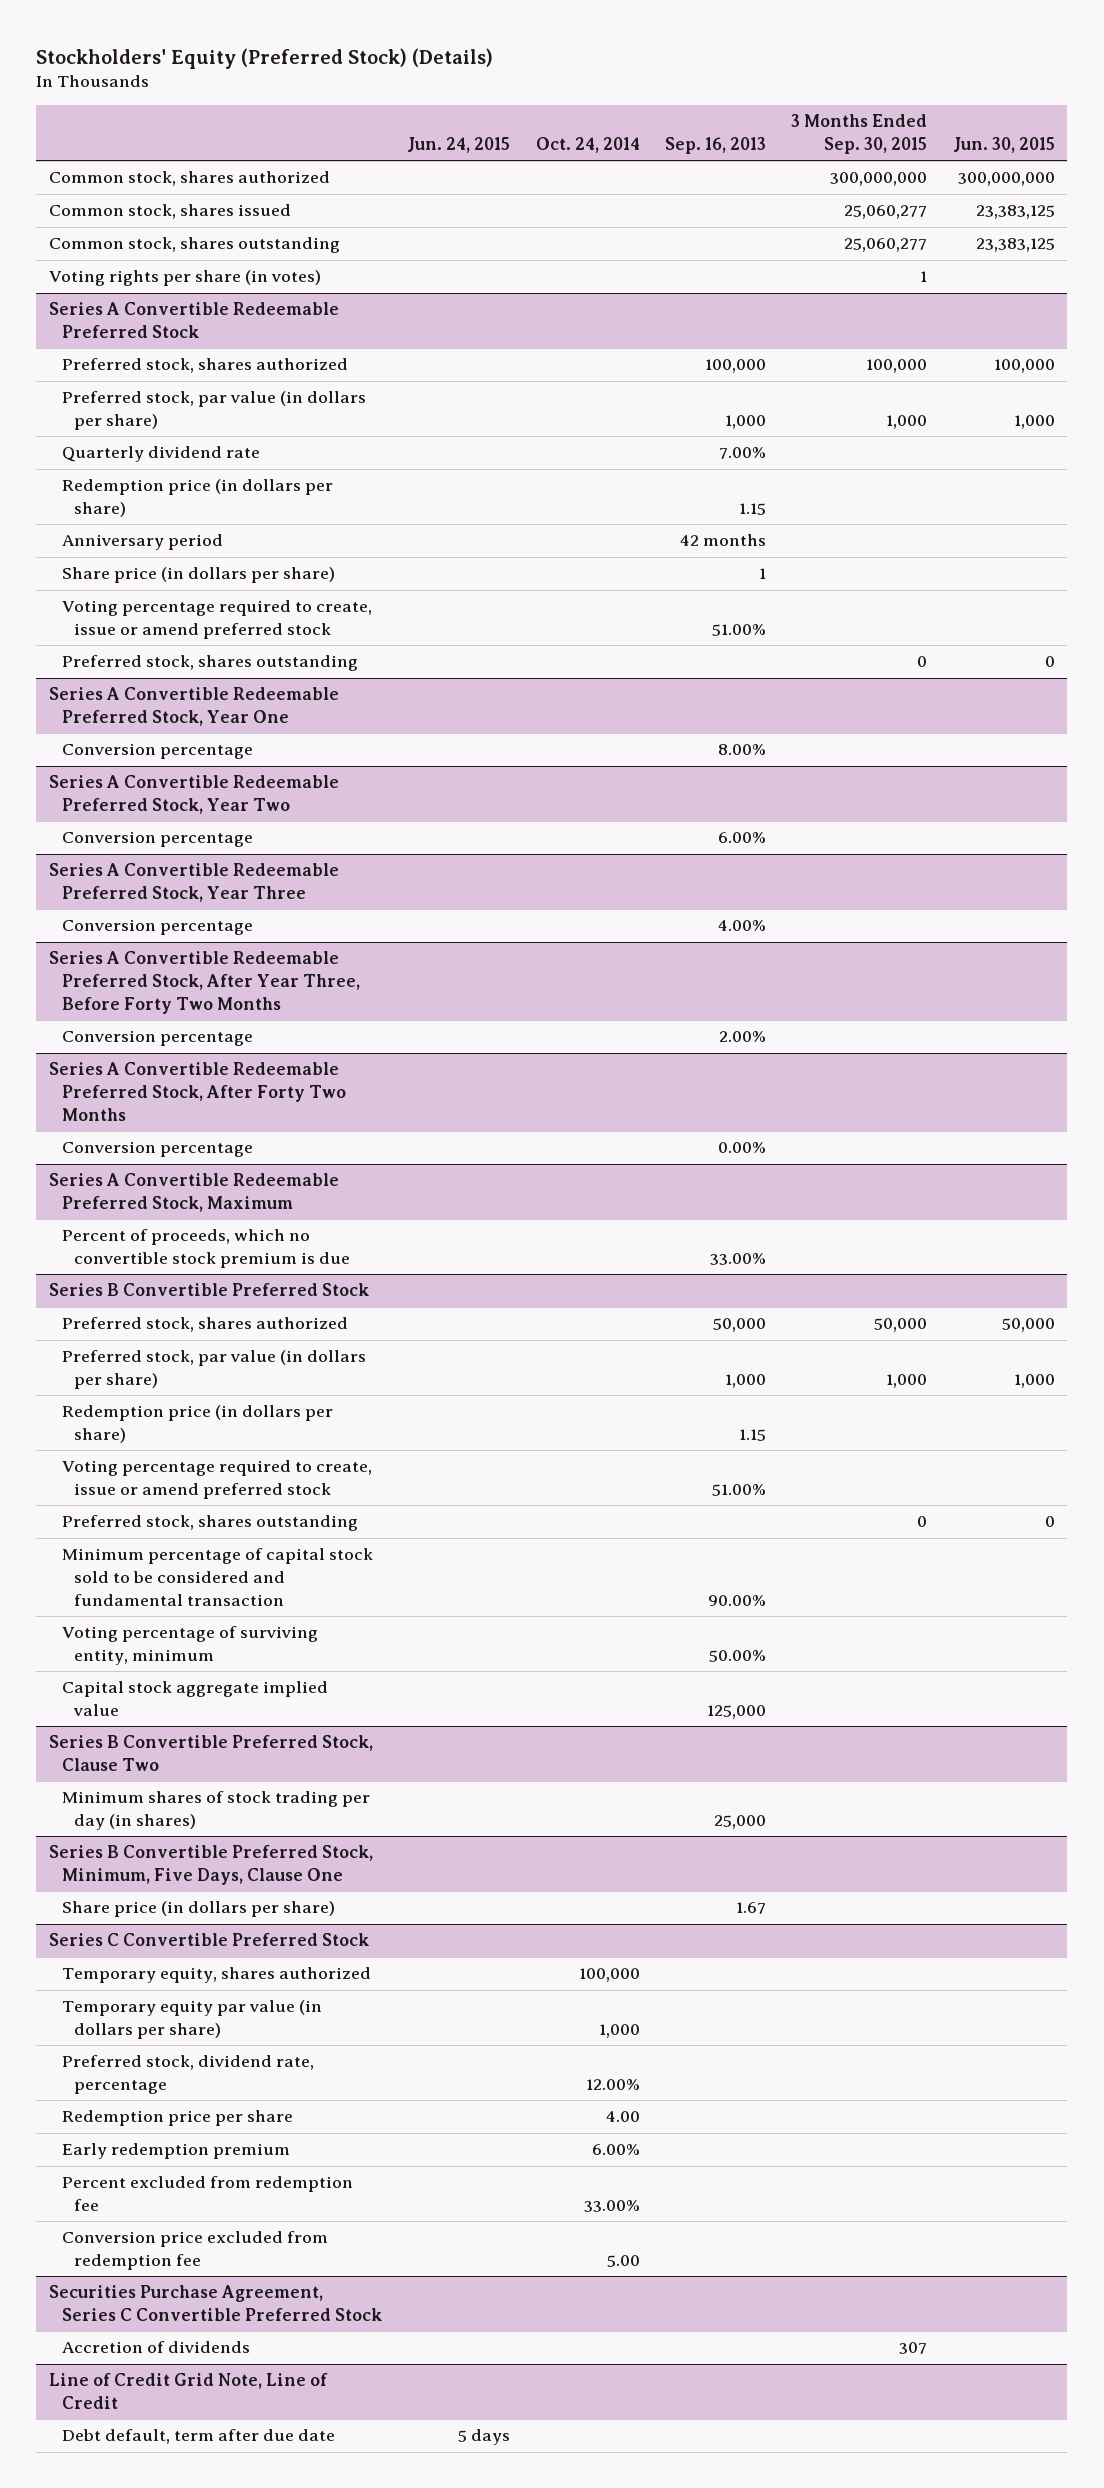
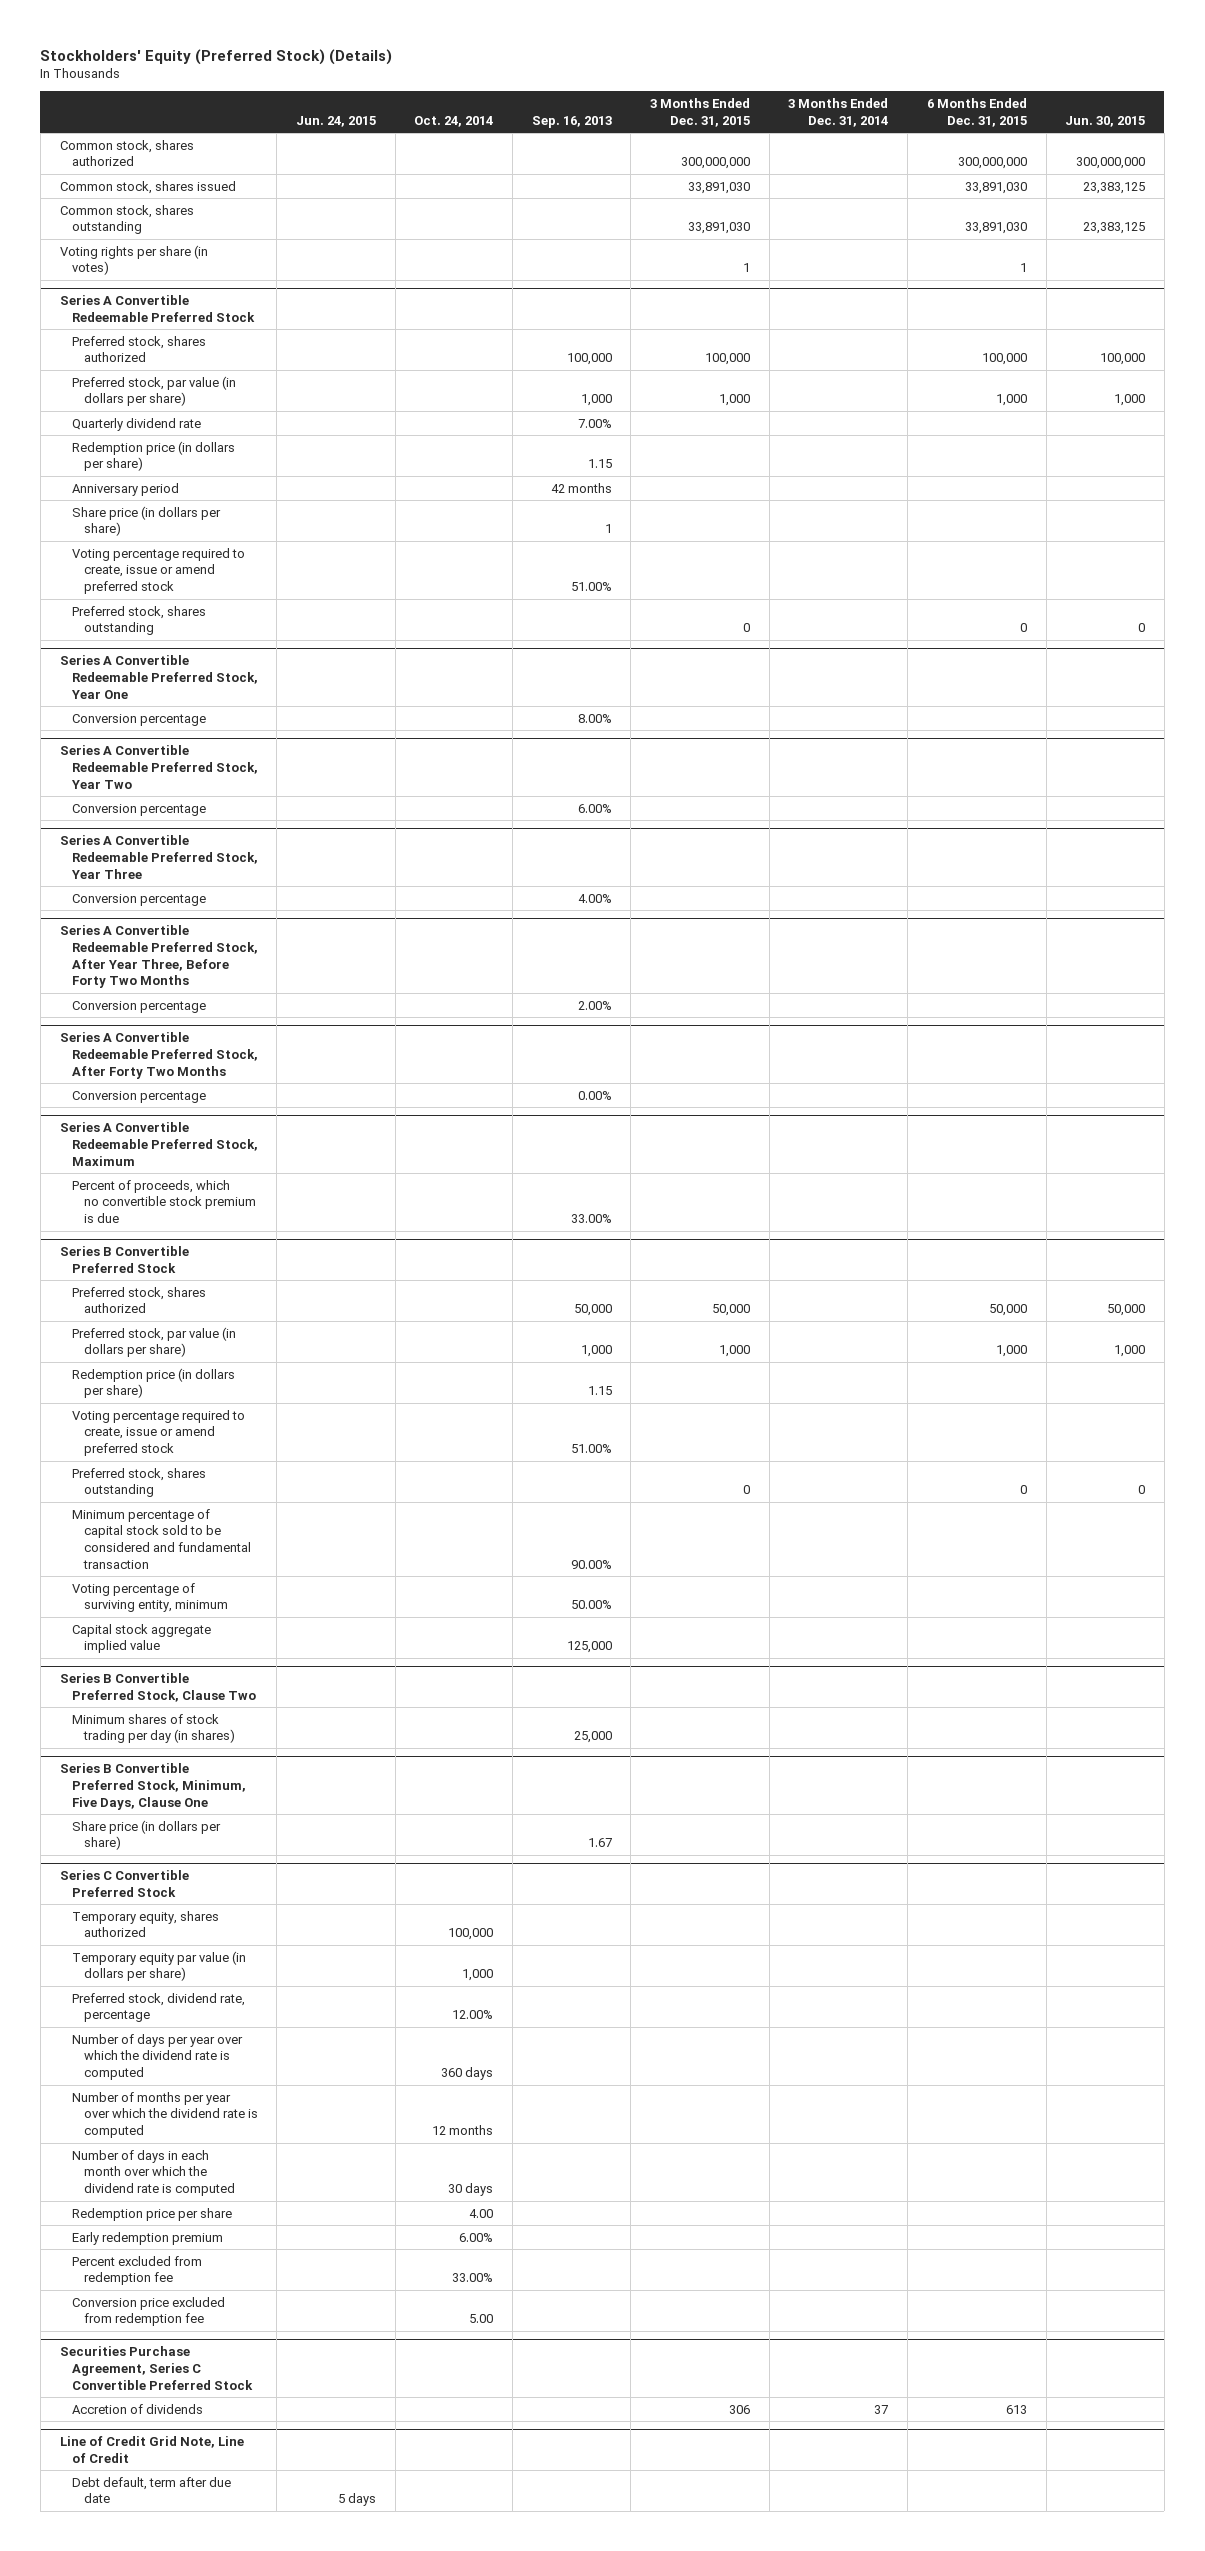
[791,114,928,154] 3 Months Ended Sep. 30, 2015 -> none
none -> [650,98,751,127] 3 Months Ended Dec. 31, 2015
none -> [788,98,889,127] 3 Months Ended Dec. 31, 2014
none -> [926,98,1027,127] 6 Months Ended Dec. 31, 2015
none -> [71,2033,243,2081] Number of days per year over which the dividend rate is computed
none -> [71,2091,258,2139] Number of months per year over which the dividend rate is computed
none -> [71,2149,235,2197] Number of days in each month over which the dividend rate is computed

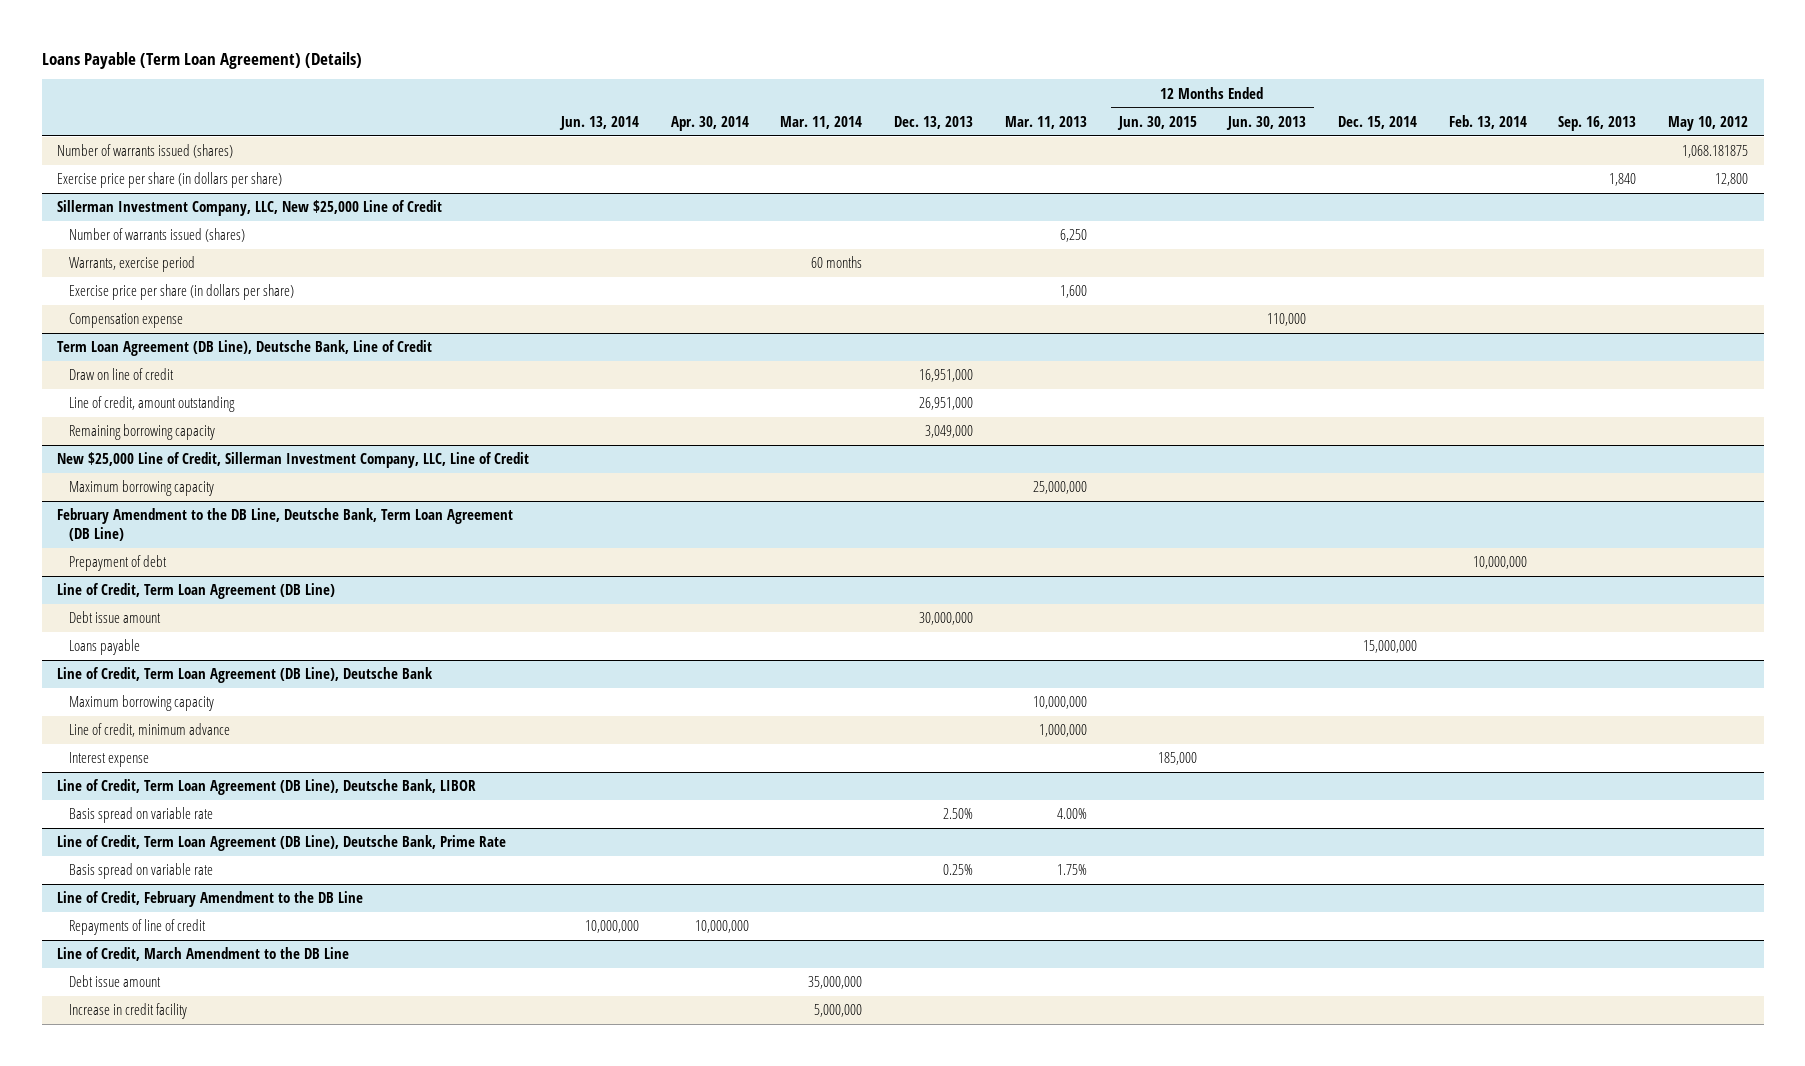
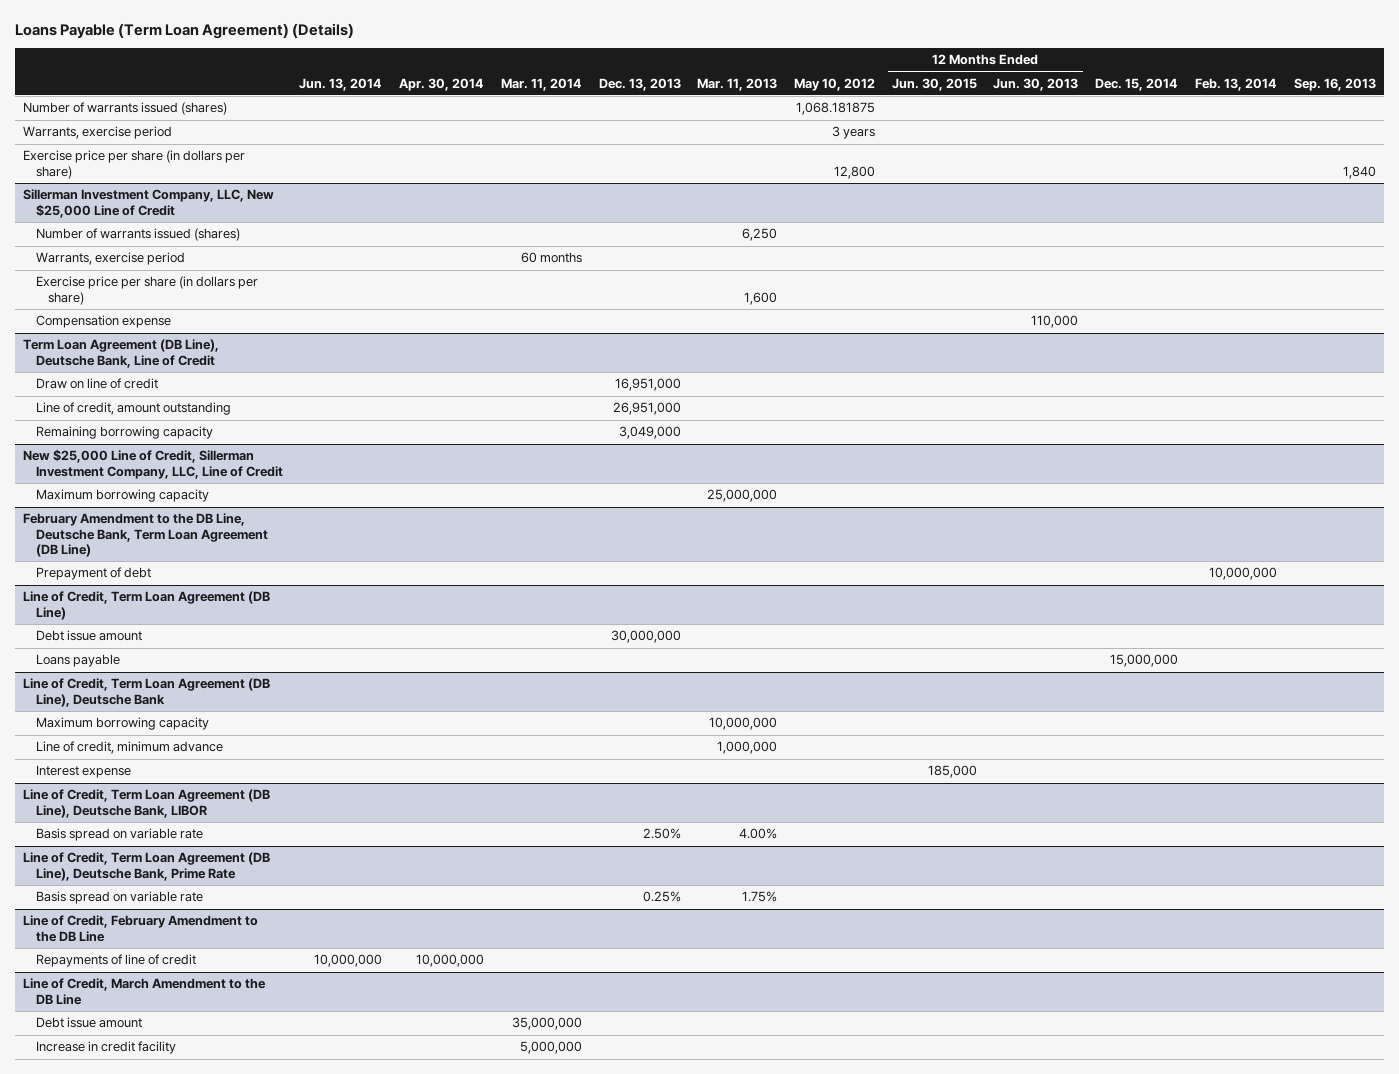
none -> [23,126,173,140] Warrants, exercise period

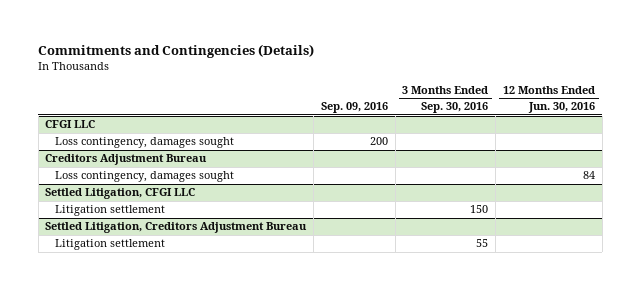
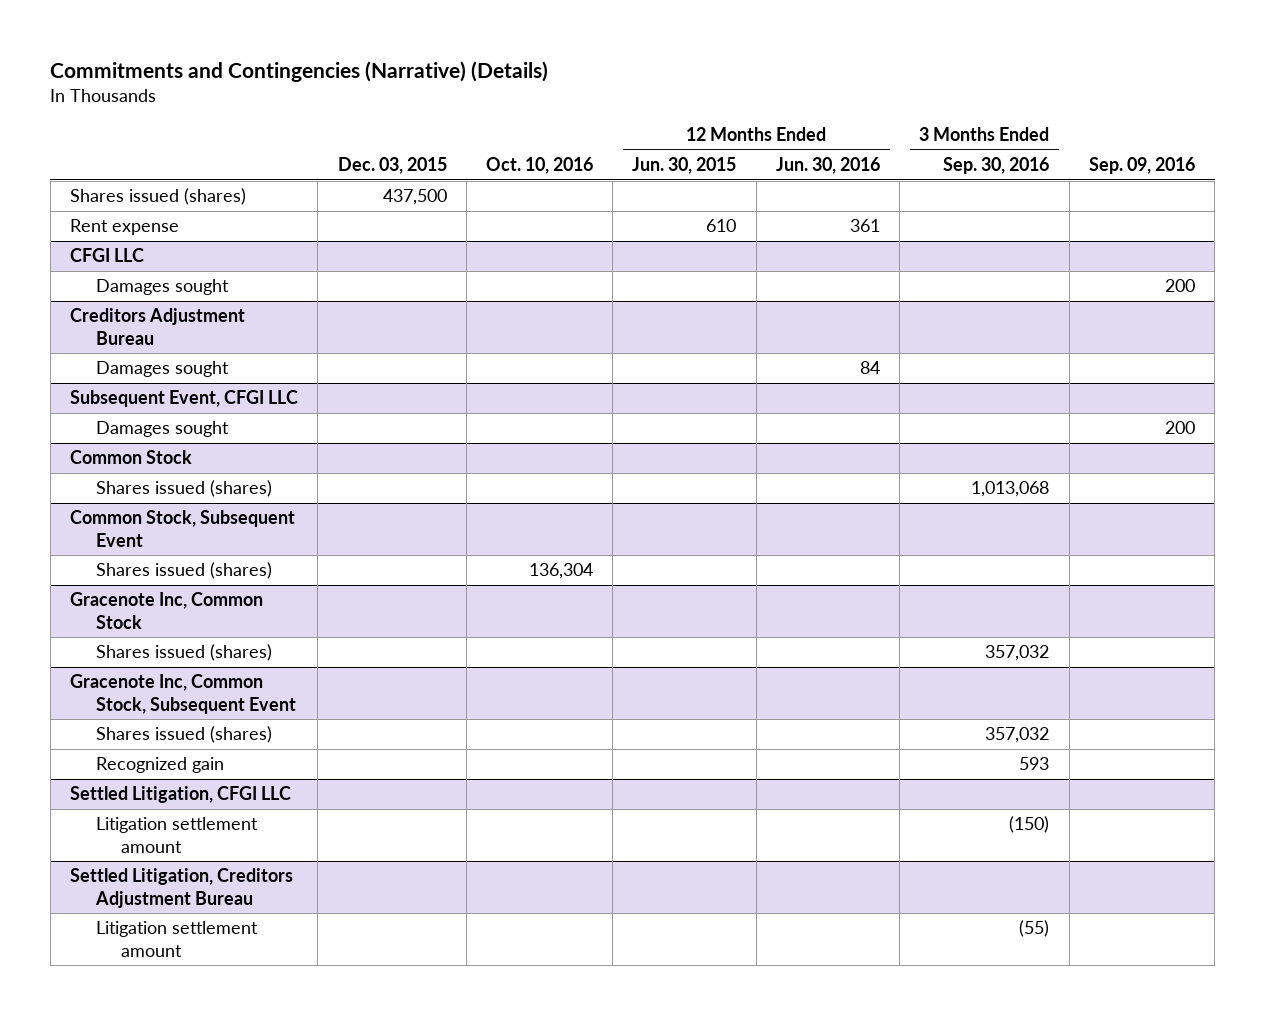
[38,44,315,59] Commitments and Contingencies (Details) -> [50,61,549,83] Commitments and Contingencies (Narrative) (Details)
none -> [337,157,447,175] Dec. 03, 2015
none -> [486,157,594,175] Oct. 10, 2016
none -> [632,157,737,175] Jun. 30, 2015
none -> [70,188,247,206] Shares issued (shares)
none -> [70,219,180,236] Rent expense
[55,137,235,149] Loss contingency, damages sought -> [95,279,229,296] Damages sought
[55,171,235,183] Loss contingency, damages sought -> [95,361,229,378] Damages sought
none -> [70,390,299,408] Subsequent Event, CFGI LLC
none -> [95,421,229,438] Damages sought
none -> [70,450,193,465] Common Stock
none -> [95,480,272,498] Shares issued (shares)
none -> [70,510,296,547] Common Stock, Subsequent Event
none -> [95,562,272,580] Shares issued (shares)
none -> [70,592,264,629] Gracenote Inc, Common Stock
none -> [95,644,272,662] Shares issued (shares)
none -> [70,674,296,714] Gracenote Inc, Common Stock, Subsequent Event
none -> [95,726,272,744] Shares issued (shares)
none -> [95,757,224,774] Recognized gain
[55,205,166,217] Litigation settlement -> [95,817,258,853] Litigation settlement amount
[470,205,489,214] 150 -> [1009,816,1050,834] (150)
[55,239,166,251] Litigation settlement -> [95,921,258,957] Litigation settlement amount
[476,239,489,248] 55 -> [1019,920,1050,938] (55)

